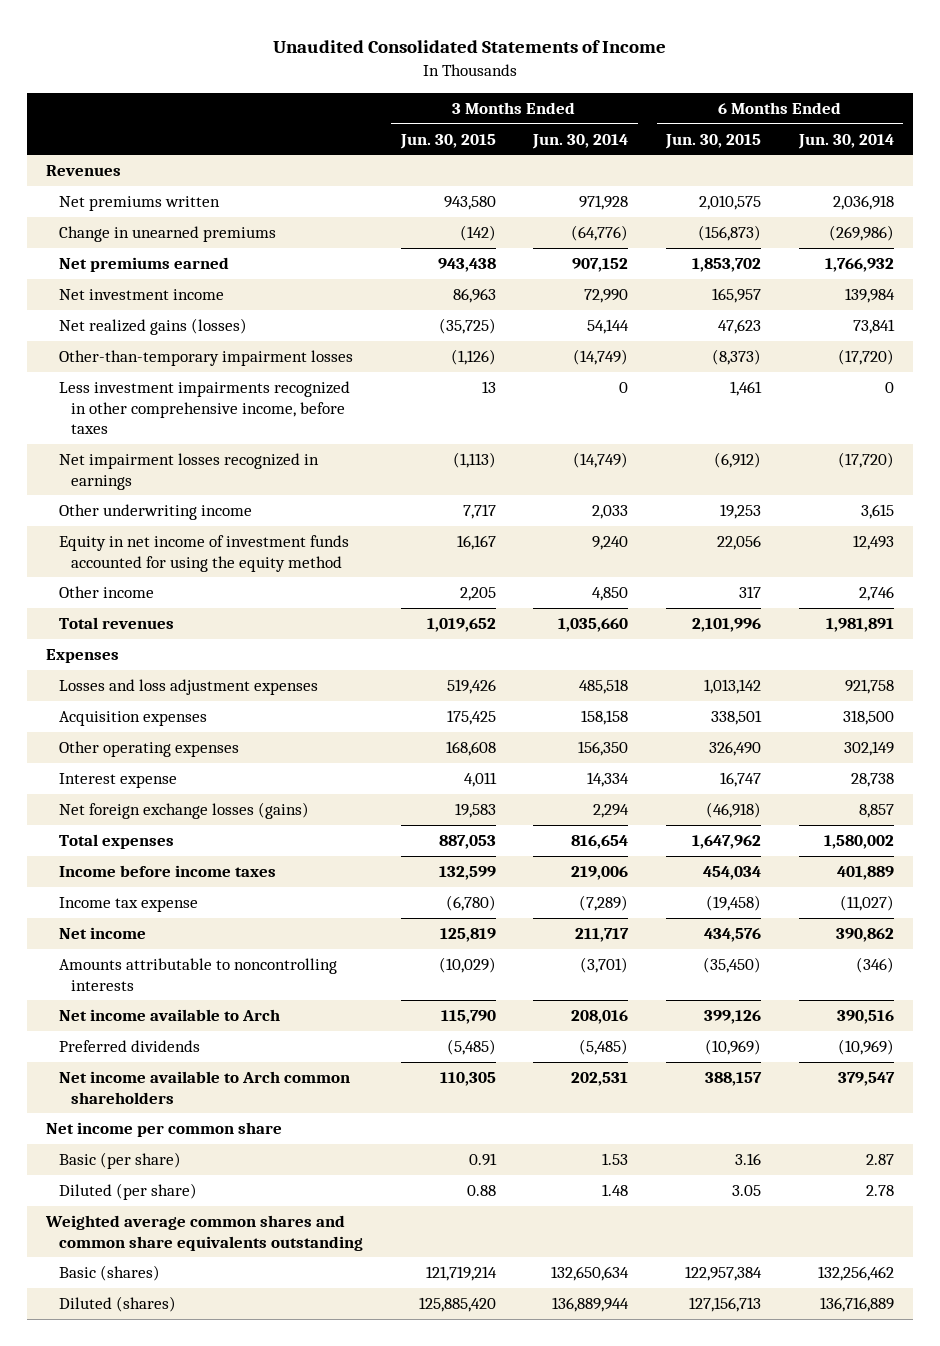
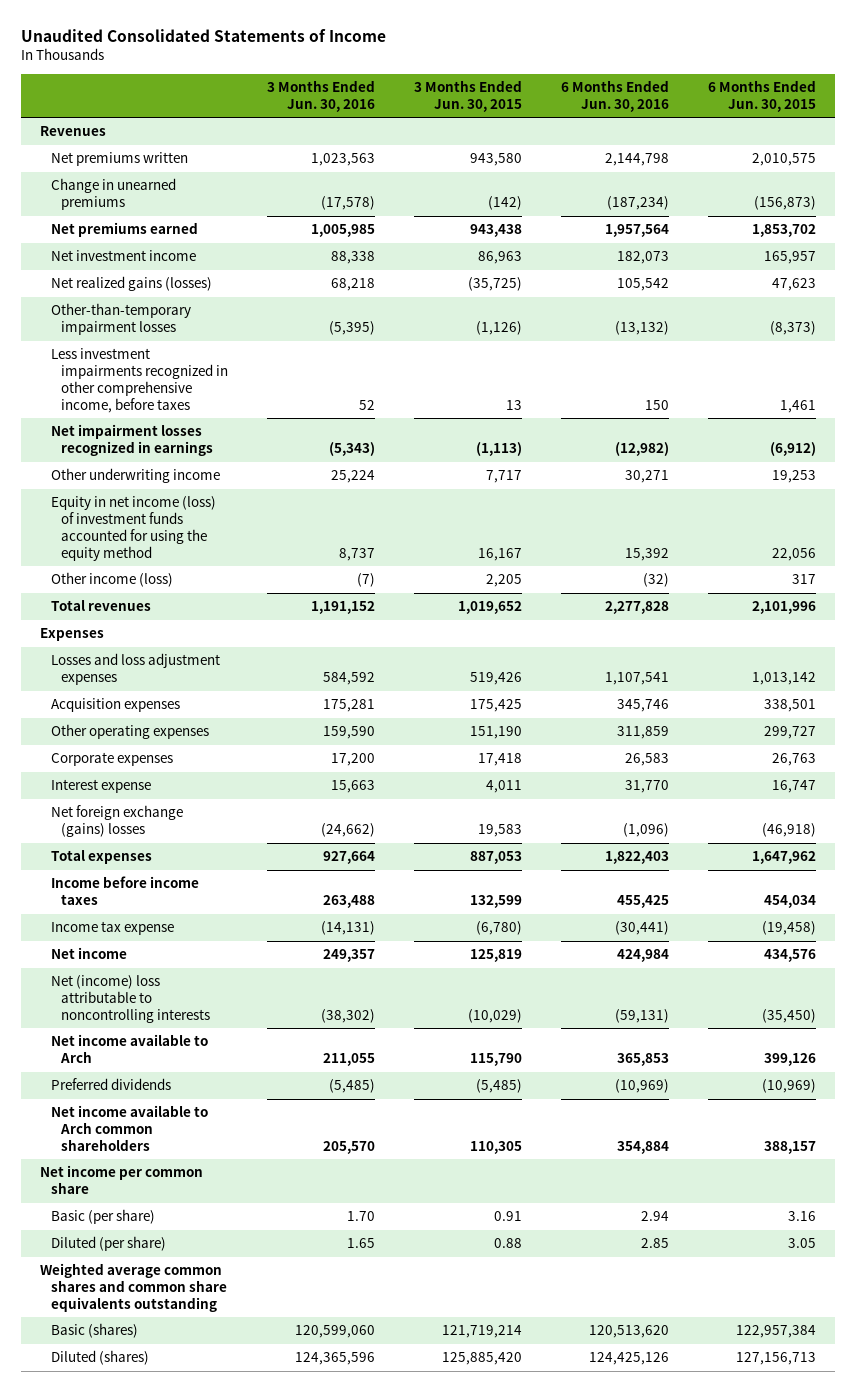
[532,133,629,149] Jun. 30, 2014 -> none
[797,133,894,149] Jun. 30, 2014 -> none
none -> [267,79,376,112] 3 Months Ended Jun. 30, 2016
none -> [560,79,669,112] 6 Months Ended Jun. 30, 2016
[58,535,349,572] Equity in net income of investment funds accounted for using the equity method -> [50,496,216,561] Equity in net income (loss) of investment funds accounted for using the equity method
[58,586,154,599] Other income -> [50,572,173,588] Other income (loss)
[445,741,496,757] 168,608 -> [470,726,523,740] 151,190
[709,741,762,757] 326,490 -> [763,726,816,740] 299,727
none -> [50,752,173,767] Corporate expenses
[58,802,309,820] Net foreign exchange losses (gains) -> [50,805,183,838] Net foreign exchange (gains) losses
[58,958,337,991] Amounts attributable to noncontrolling interests -> [50,975,211,1024] Net (income) loss attributable to noncontrolling interests

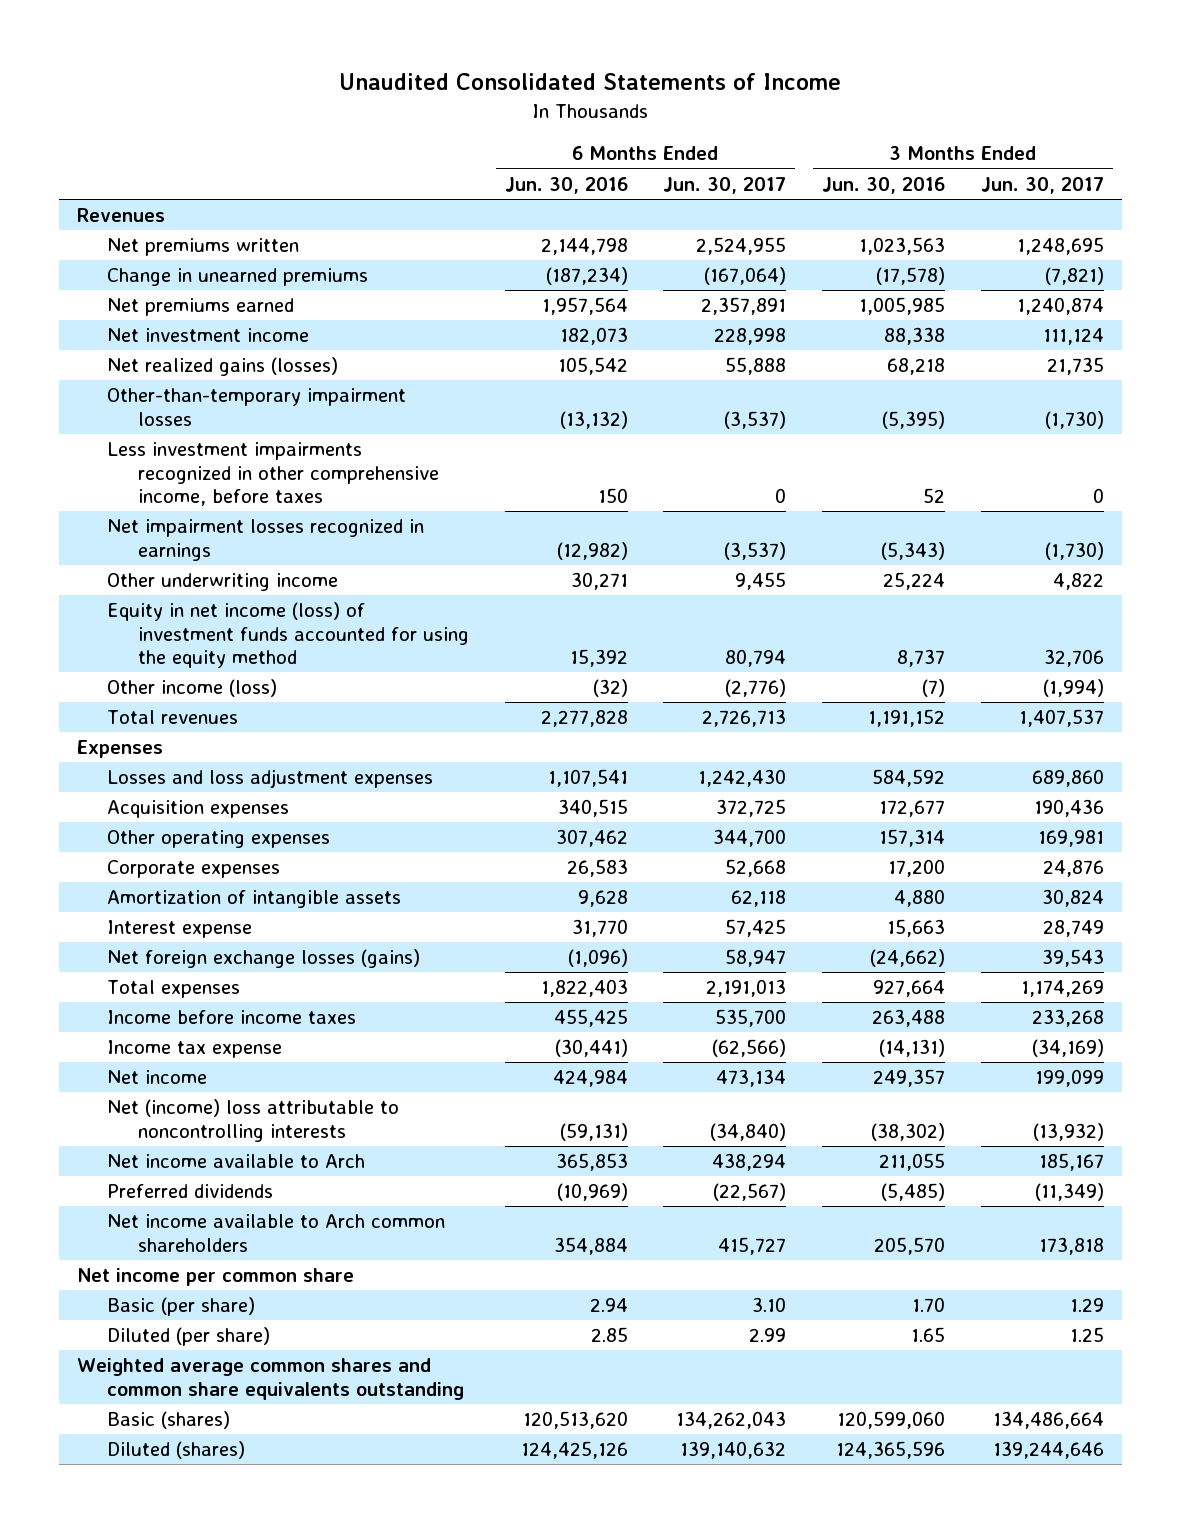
[414,79,523,112] 3 Months Ended Jun. 30, 2015 -> none
[707,79,816,112] 6 Months Ended Jun. 30, 2015 -> none
none -> [663,176,787,194] Jun. 30, 2017
none -> [980,176,1104,194] Jun. 30, 2017
[323,699,376,713] 175,281 -> [879,800,946,818] 172,677
[616,699,669,713] 345,746 -> [557,799,628,818] 340,515
[323,726,376,740] 159,590 -> [879,829,946,848] 157,314
[616,726,669,740] 311,859 -> [555,829,628,848] 307,462
none -> [107,890,402,909] Amortization of intangible assets
[50,805,183,838] Net foreign exchange (gains) losses -> [107,949,421,969] Net foreign exchange losses (gains)

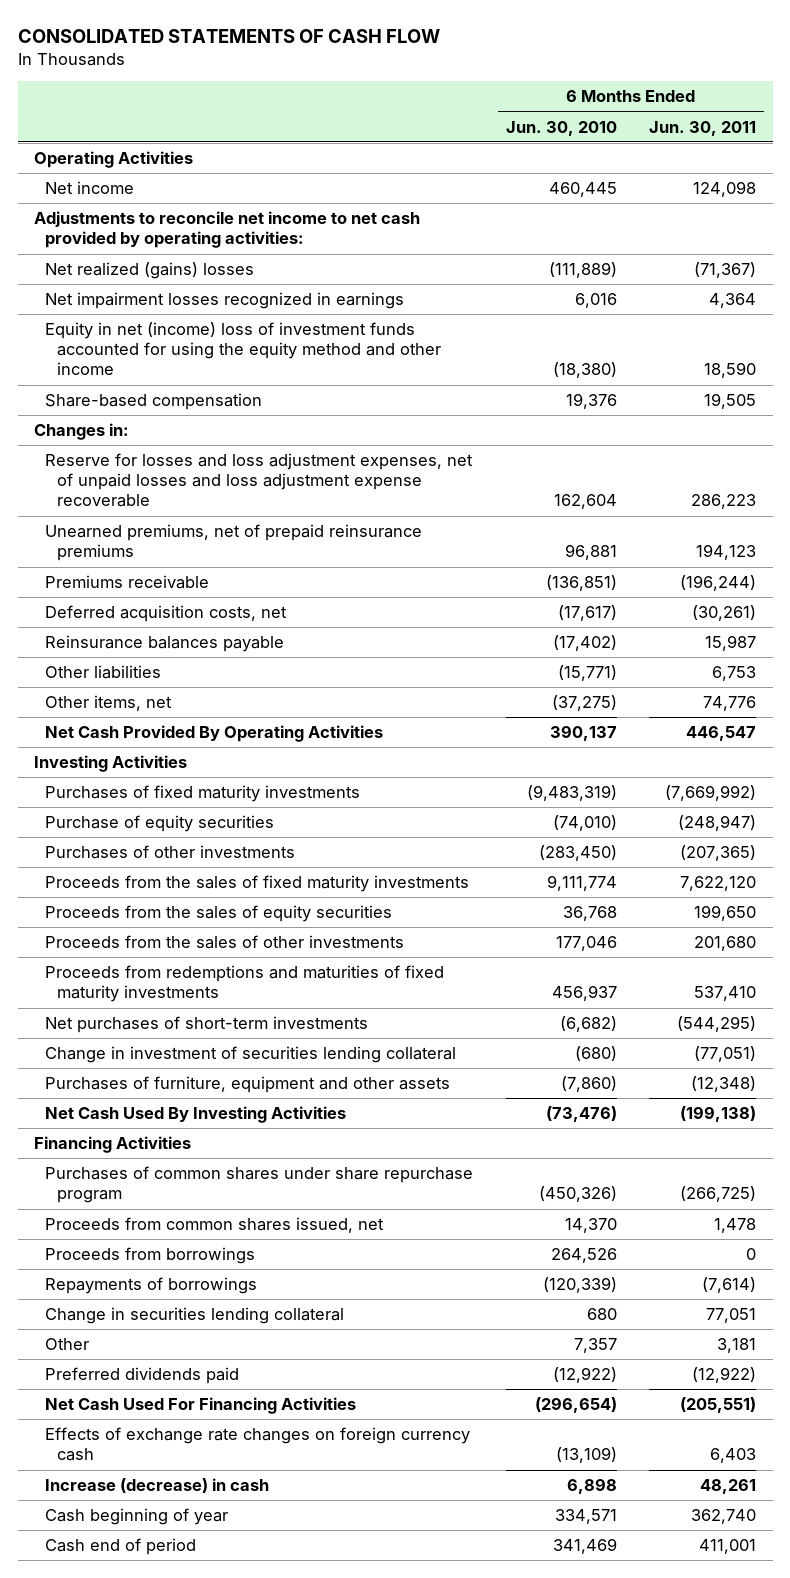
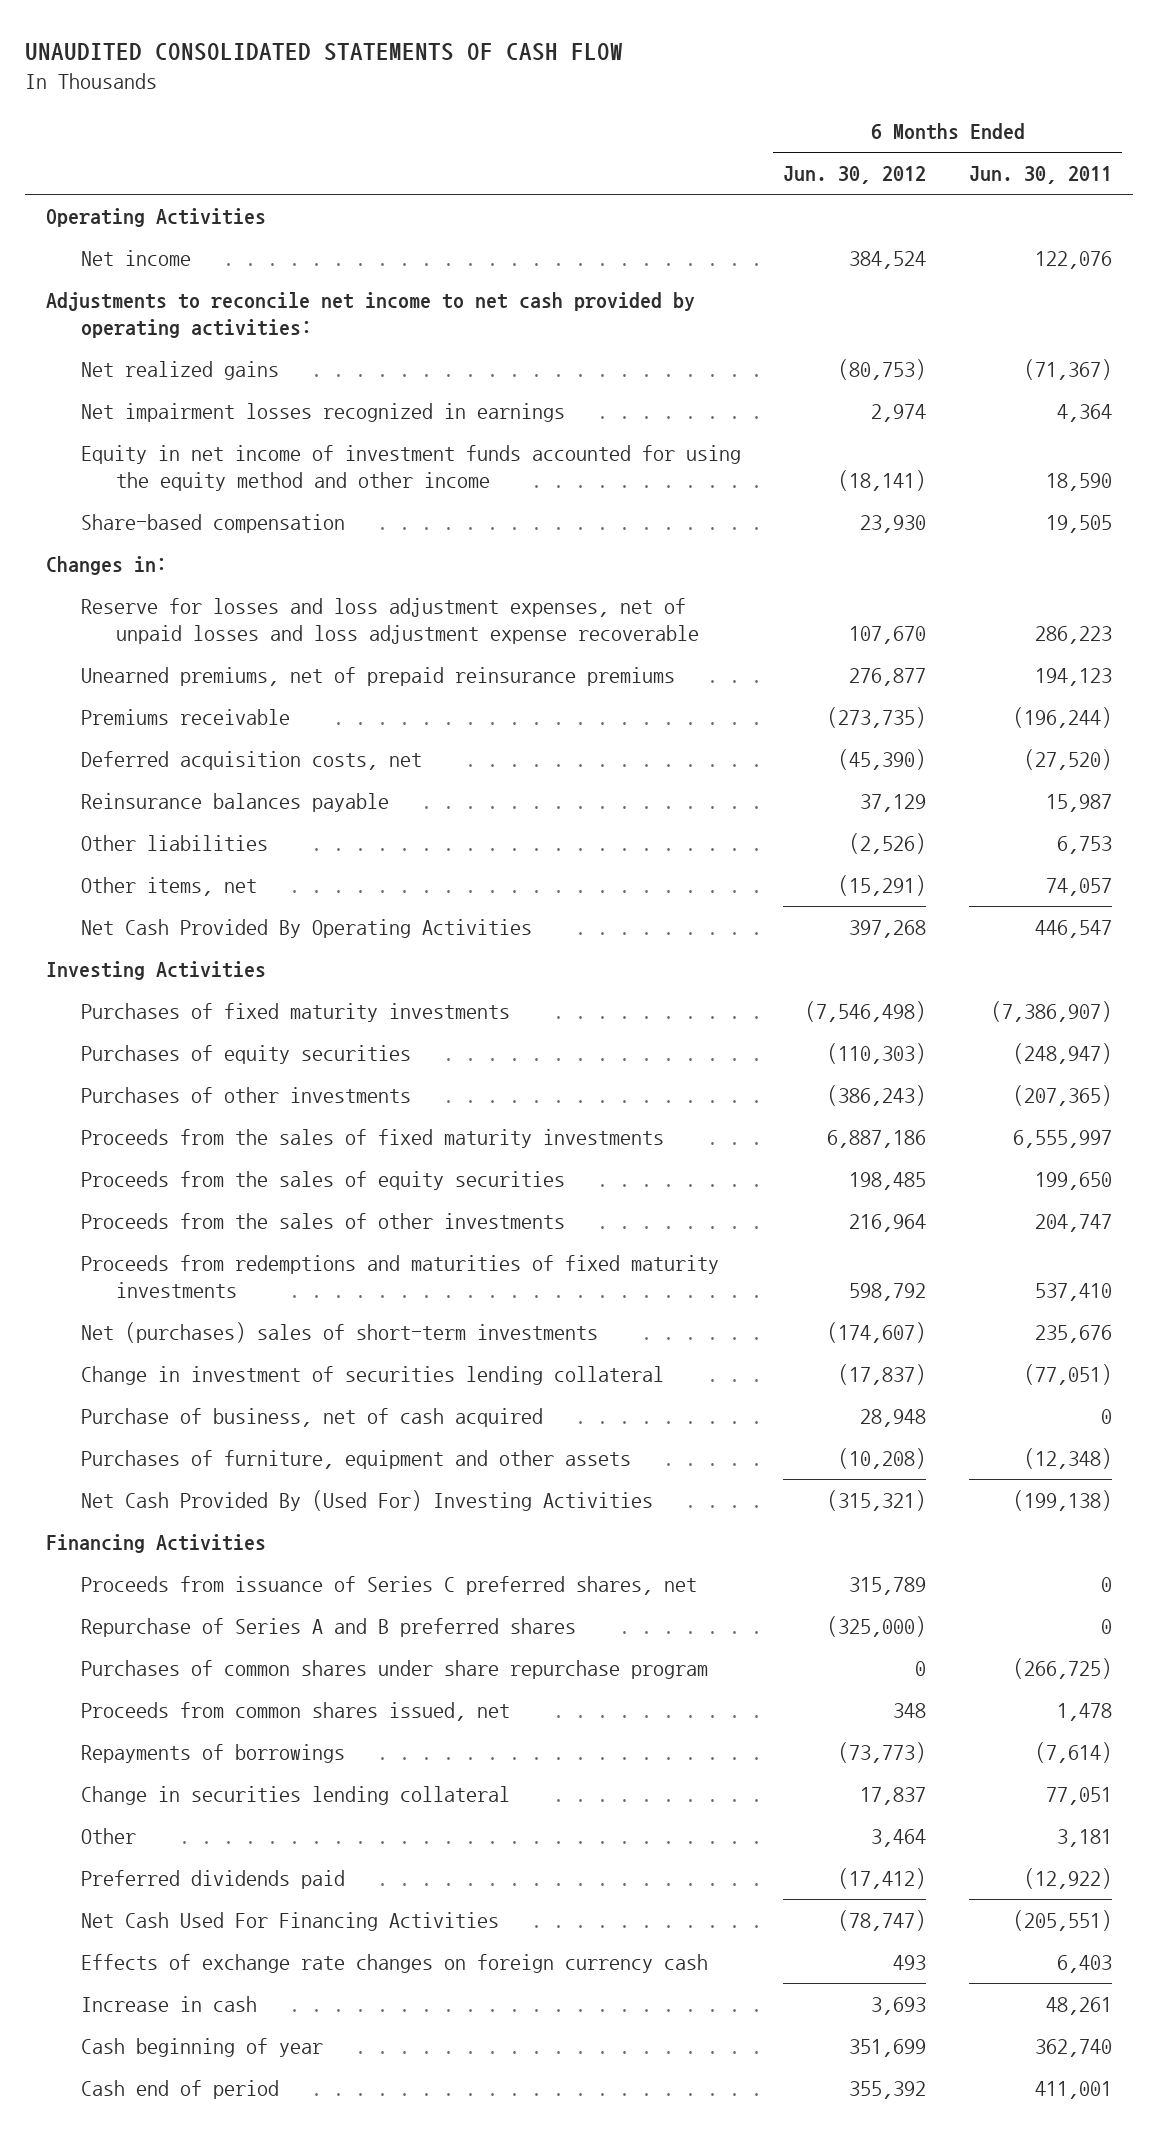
[17,28,440,43] CONSOLIDATED STATEMENTS OF CASH FLOW -> [24,42,623,61] UNAUDITED CONSOLIDATED STATEMENTS OF CASH FLOW
[505,120,617,136] Jun. 30, 2010 -> none
none -> [783,166,927,185] Jun. 30, 2012
[693,181,757,198] 124,098 -> [1034,251,1112,270] 122,076
[45,262,255,280] Net realized (gains) losses -> [80,361,279,381] Net realized gains
[45,322,442,376] Equity in net (income) loss of investment funds accounted for using the equity method and other income -> [80,445,741,491] Equity in net income of investment funds accounted for using the equity method and other income
[692,605,757,622] (30,261) -> [1023,749,1112,771] (27,520)
[703,696,757,712] 74,776 -> [1045,878,1112,897] 74,057
[665,785,757,802] (7,669,992) -> [990,1001,1112,1023] (7,386,907)
[45,815,275,833] Purchase of equity securities -> [80,1045,411,1065] Purchases of equity securities
[680,876,757,892] 7,622,120 -> [1012,1130,1112,1149] 6,555,997
[694,936,757,952] 201,680 -> [1034,1214,1112,1233] 204,747
[45,1016,369,1034] Net purchases of short-term investments -> [80,1322,598,1344] Net (purchases) sales of short-term investments
[677,1016,757,1033] (544,295) -> [1034,1325,1112,1344] 235,676
none -> [80,1408,543,1428] Purchase of business, net of cash acquired
[45,1106,347,1124] Net Cash Used By Investing Activities -> [80,1490,653,1512] Net Cash Provided By (Used For) Investing Activities
none -> [80,1576,697,1596] Proceeds from issuance of Series C preferred shares, net
none -> [80,1618,576,1638] Repurchase of Series A and B preferred shares
[45,1247,256,1265] Proceeds from borrowings -> none
[45,1478,270,1494] Increase (decrease) in cash -> [80,1996,257,2013] Increase in cash

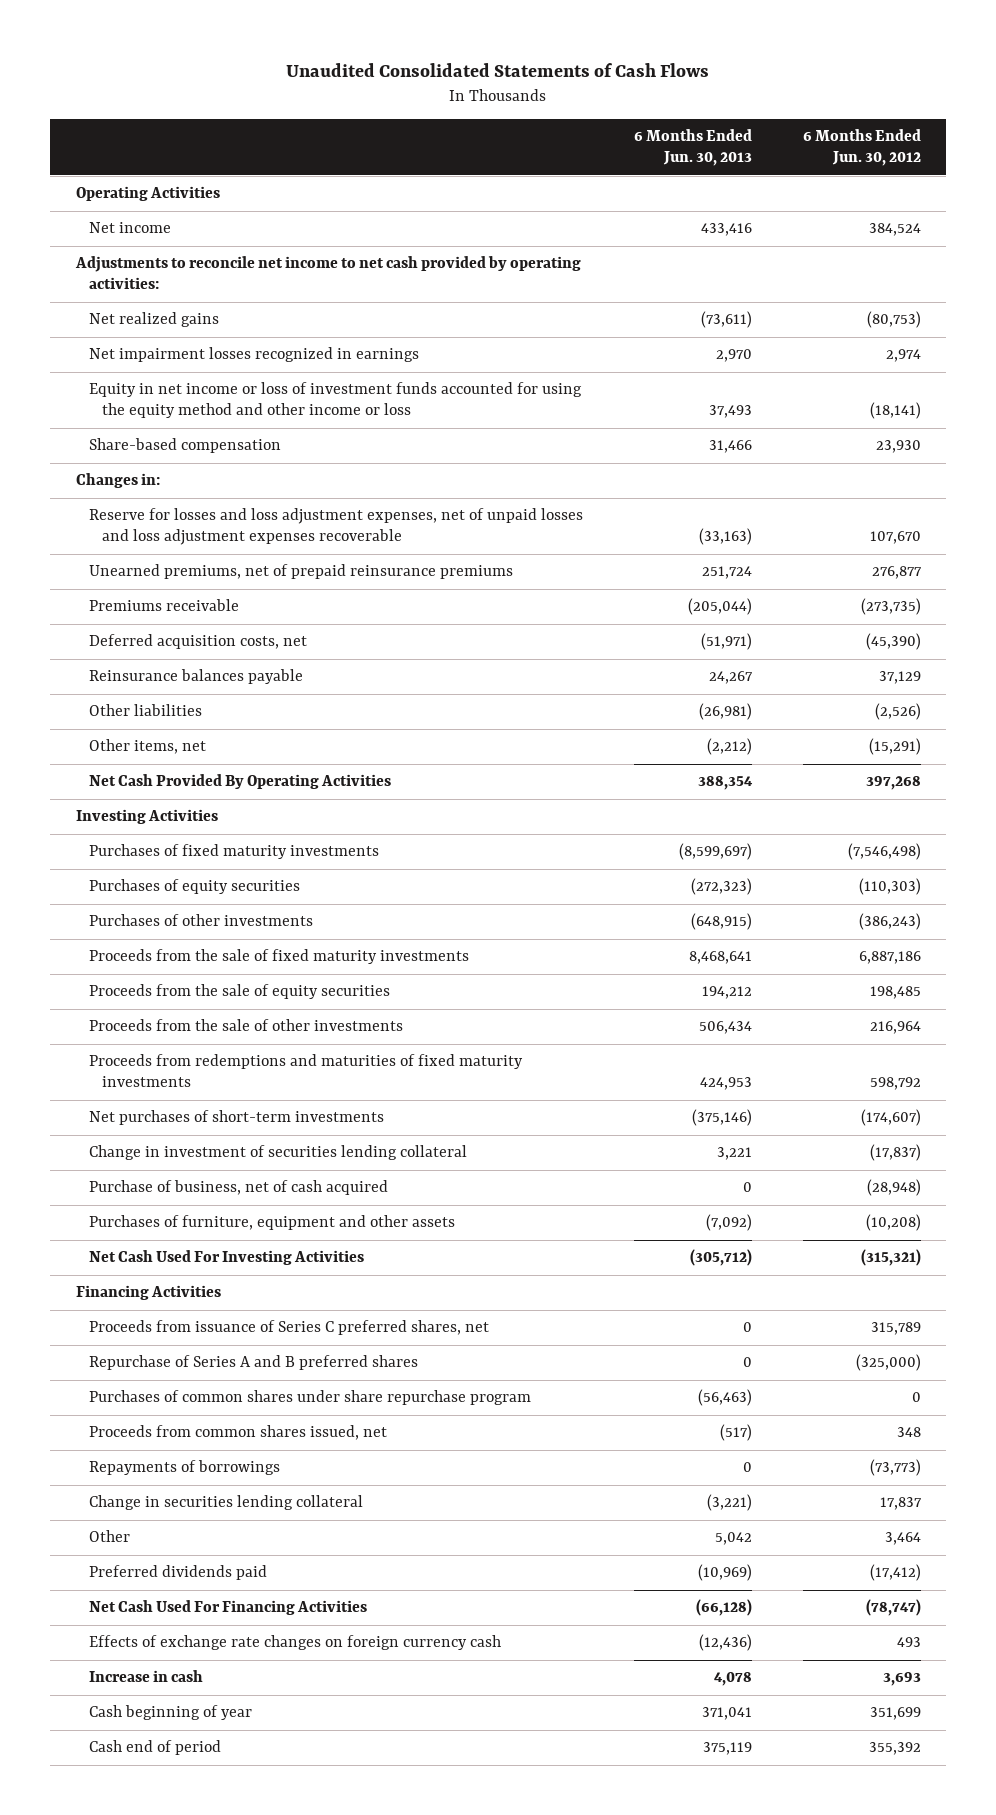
[24,42,623,61] UNAUDITED CONSOLIDATED STATEMENTS OF CASH FLOW -> [286,63,710,78] Unaudited Consolidated Statements of Cash Flows
[968,166,1112,185] Jun. 30, 2011 -> none
none -> [633,129,752,167] 6 Months Ended Jun. 30, 2013
[80,445,741,491] Equity in net income of investment funds accounted for using the equity method and other income -> [88,382,582,419] Equity in net income or loss of investment funds accounted for using the equity method and other income or loss
[80,598,699,644] Reserve for losses and loss adjustment expenses, net of unpaid losses and loss adjustment expense recoverable -> [88,508,583,546] Reserve for losses and loss adjustment expenses, net of unpaid losses and loss adjustment expenses recoverable
[80,1129,664,1149] Proceeds from the sales of fixed maturity investments -> [88,949,469,965] Proceeds from the sale of fixed maturity investments
[80,1171,565,1191] Proceeds from the sales of equity securities -> [88,984,390,1000] Proceeds from the sale of equity securities
[80,1213,565,1230] Proceeds from the sales of other investments -> [88,1019,403,1032] Proceeds from the sale of other investments
[80,1322,598,1344] Net (purchases) sales of short-term investments -> [88,1110,384,1126] Net purchases of short-term investments
[860,1409,927,1428] 28,948 -> [866,1179,921,1197] (28,948)
[80,1490,653,1512] Net Cash Provided By (Used For) Investing Activities -> [88,1250,364,1266] Net Cash Used For Investing Activities

